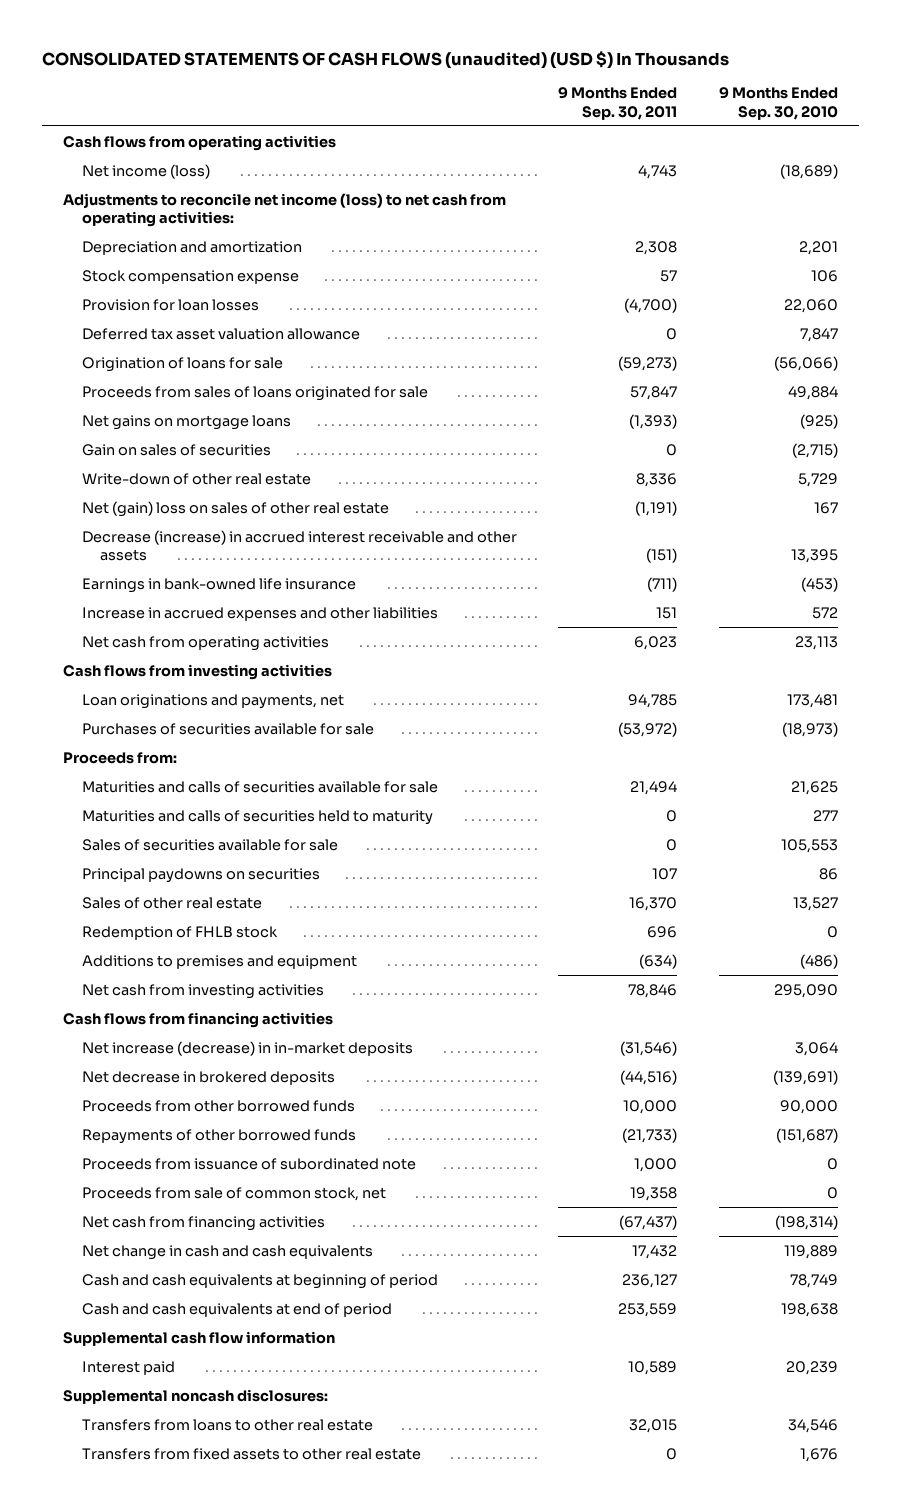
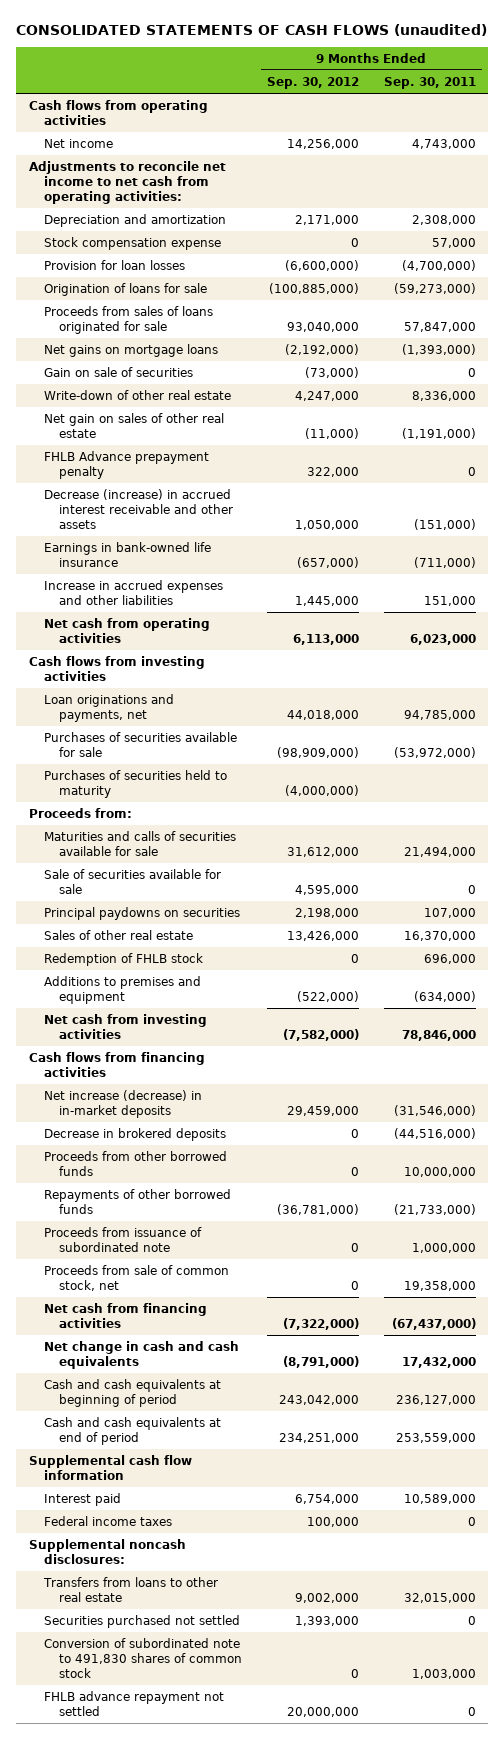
[42,50,730,69] CONSOLIDATED STATEMENTS OF CASH FLOWS (unaudited) (USD $) In Thousands -> [16,23,488,36] CONSOLIDATED STATEMENTS OF CASH FLOWS (unaudited)
[719,87,839,120] 9 Months Ended Sep. 30, 2010 -> none
none -> [266,76,359,89] Sep. 30, 2012
[81,327,360,340] Deferred tax asset valuation allowance -> none
[81,163,210,179] Net income (loss) -> [43,139,113,149] Net income
[638,164,678,179] 4,743 -> [411,139,476,150] 4,743,000
[63,192,507,227] Adjustments to reconcile net income (loss) to net cash from operating activities: -> [28,161,226,205] Adjustments to reconcile net income to net cash from operating activities:
[635,240,678,255] 2,308 -> [411,215,476,226] 2,308,000
[660,269,678,282] 57 -> [431,238,476,249] 57,000
[624,297,678,313] (4,700) -> [401,260,476,272] (4,700,000)
[618,355,678,371] (59,273) -> [393,283,476,295] (59,273,000)
[630,385,678,400] 57,847 -> [403,322,476,333] 57,847,000
[629,413,678,429] (1,393) -> [401,344,476,356] (1,393,000)
[81,443,271,456] Gain on sales of securities -> [43,367,193,378] Gain on sale of securities
[636,472,678,487] 8,336 -> [411,391,476,402] 8,336,000
[81,500,389,517] Net (gain) loss on sales of other real estate -> [43,413,224,439] Net gain on sales of other real estate
[635,500,678,516] (1,191) -> [401,428,476,440] (1,191,000)
none -> [43,451,209,480] FHLB Advance prepayment penalty
[646,547,678,563] (151) -> [413,519,476,531] (151,000)
[647,576,678,592] (711) -> [413,557,476,569] (711,000)
[656,606,678,619] 151 -> [423,596,476,607] 151,000
[634,635,678,650] 6,023 -> [409,634,476,646] 6,023,000
[628,693,678,708] 94,785 -> [403,710,476,721] 94,785,000
[618,721,678,737] (53,972) -> [393,747,476,759] (53,972,000)
none -> [43,770,227,799] Purchases of securities held to maturity
[81,809,433,825] Maturities and calls of securities held to maturity -> none
[630,780,678,795] 21,494 -> [403,847,476,858] 21,494,000
[81,838,338,851] Sales of securities available for sale -> [43,869,221,895] Sale of securities available for sale
[652,867,678,880] 107 -> [423,908,476,919] 107,000
[629,896,678,911] 16,370 -> [403,931,476,942] 16,370,000
[647,925,678,938] 696 -> [423,954,476,965] 696,000
[639,953,678,969] (634) -> [413,991,476,1003] (634,000)
[628,983,678,998] 78,846 -> [401,1030,476,1042] 78,846,000
[620,1040,678,1056] (31,546) -> [393,1105,476,1117] (31,546,000)
[81,1070,335,1085] Net decrease in brokered deposits -> [43,1128,226,1142] Decrease in brokered deposits
[620,1069,678,1085] (44,516) -> [393,1128,476,1140] (44,516,000)
[623,1099,678,1114] 10,000 -> [403,1167,476,1178] 10,000,000
[622,1127,678,1143] (21,733) -> [393,1204,476,1216] (21,733,000)
[634,1157,678,1172] 1,000 -> [411,1243,476,1254] 1,000,000
[630,1186,678,1201] 19,358 -> [403,1281,476,1292] 19,358,000
[619,1214,678,1230] (67,437) -> [391,1318,476,1331] (67,437,000)
[632,1244,678,1259] 17,432 -> [401,1357,476,1369] 17,432,000
[622,1273,678,1288] 236,127 -> [395,1395,476,1406] 236,127,000
[618,1302,678,1317] 253,559 -> [395,1433,476,1444] 253,559,000
[628,1360,678,1375] 10,589 -> [403,1494,476,1505] 10,589,000
none -> [43,1516,172,1527] Federal income taxes
[81,1447,421,1460] Transfers from fixed assets to other real estate -> none
[629,1418,678,1433] 32,015 -> [403,1593,476,1604] 32,015,000
none -> [43,1615,240,1629] Securities purchased not settled
none -> [43,1638,242,1679] Conversion of subordinated note to 491,830 shares of common stock
none -> [43,1691,224,1717] FHLB advance repayment not settled

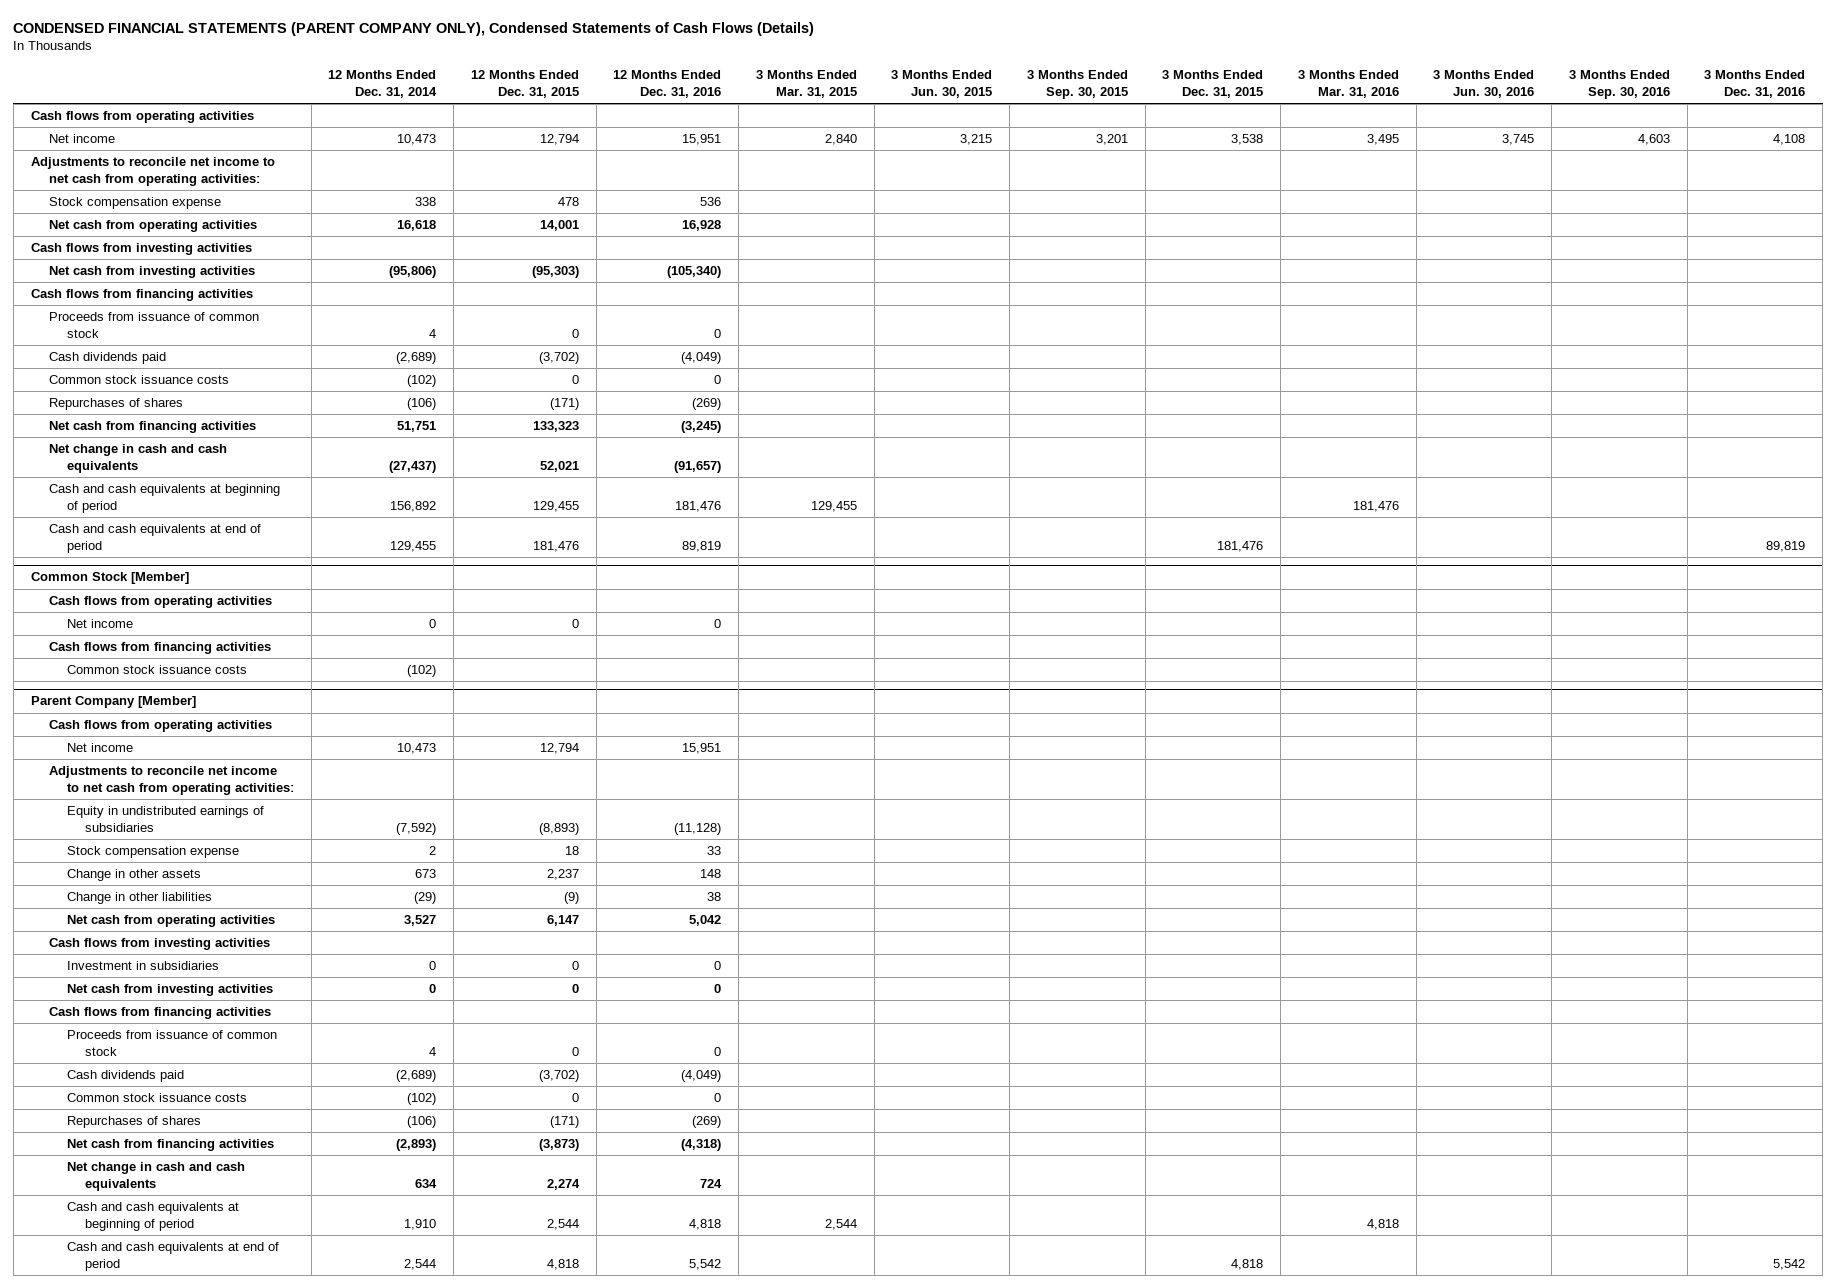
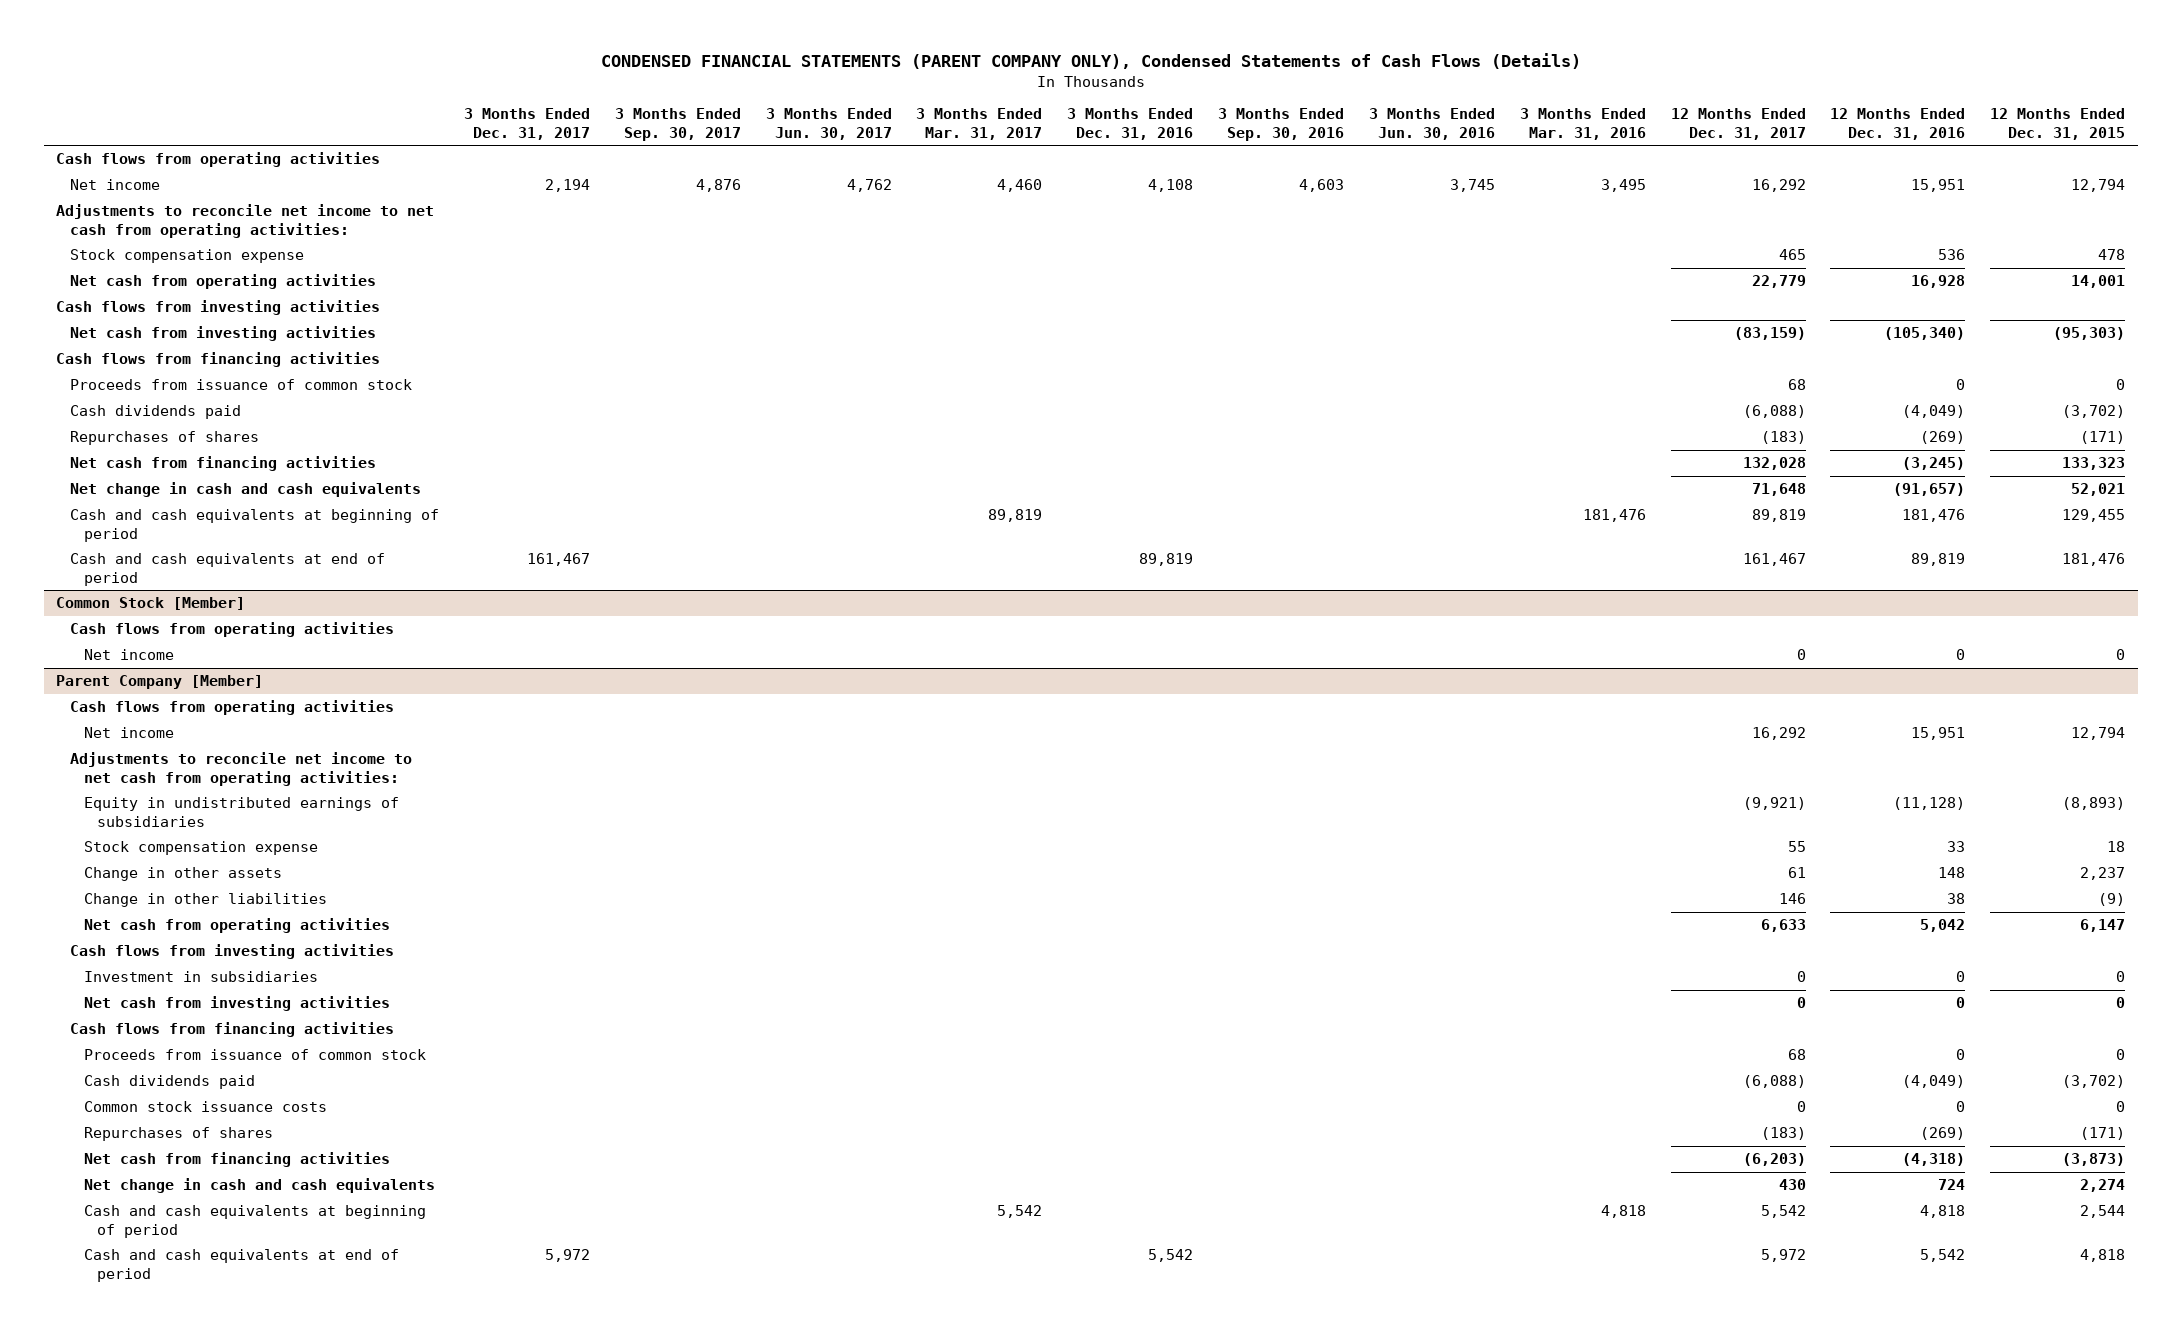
[328,70,438,98] 12 Months Ended Dec. 31, 2014 -> none
[755,70,857,98] 3 Months Ended Mar. 31, 2015 -> none
[891,70,993,98] 3 Months Ended Jun. 30, 2015 -> none
[1026,70,1128,99] 3 Months Ended Sep. 30, 2015 -> none
[1162,70,1264,98] 3 Months Ended Dec. 31, 2015 -> none
none -> [463,108,590,140] 3 Months Ended Dec. 31, 2017
none -> [614,108,741,141] 3 Months Ended Sep. 30, 2017
none -> [765,108,892,140] 3 Months Ended Jun. 30, 2017
none -> [916,108,1043,140] 3 Months Ended Mar. 31, 2017
none -> [1670,108,1806,140] 12 Months Ended Dec. 31, 2017
[48,375,229,385] Common stock issuance costs -> none
[48,642,271,655] Cash flows from financing activities -> none
[66,665,247,675] Common stock issuance costs -> none

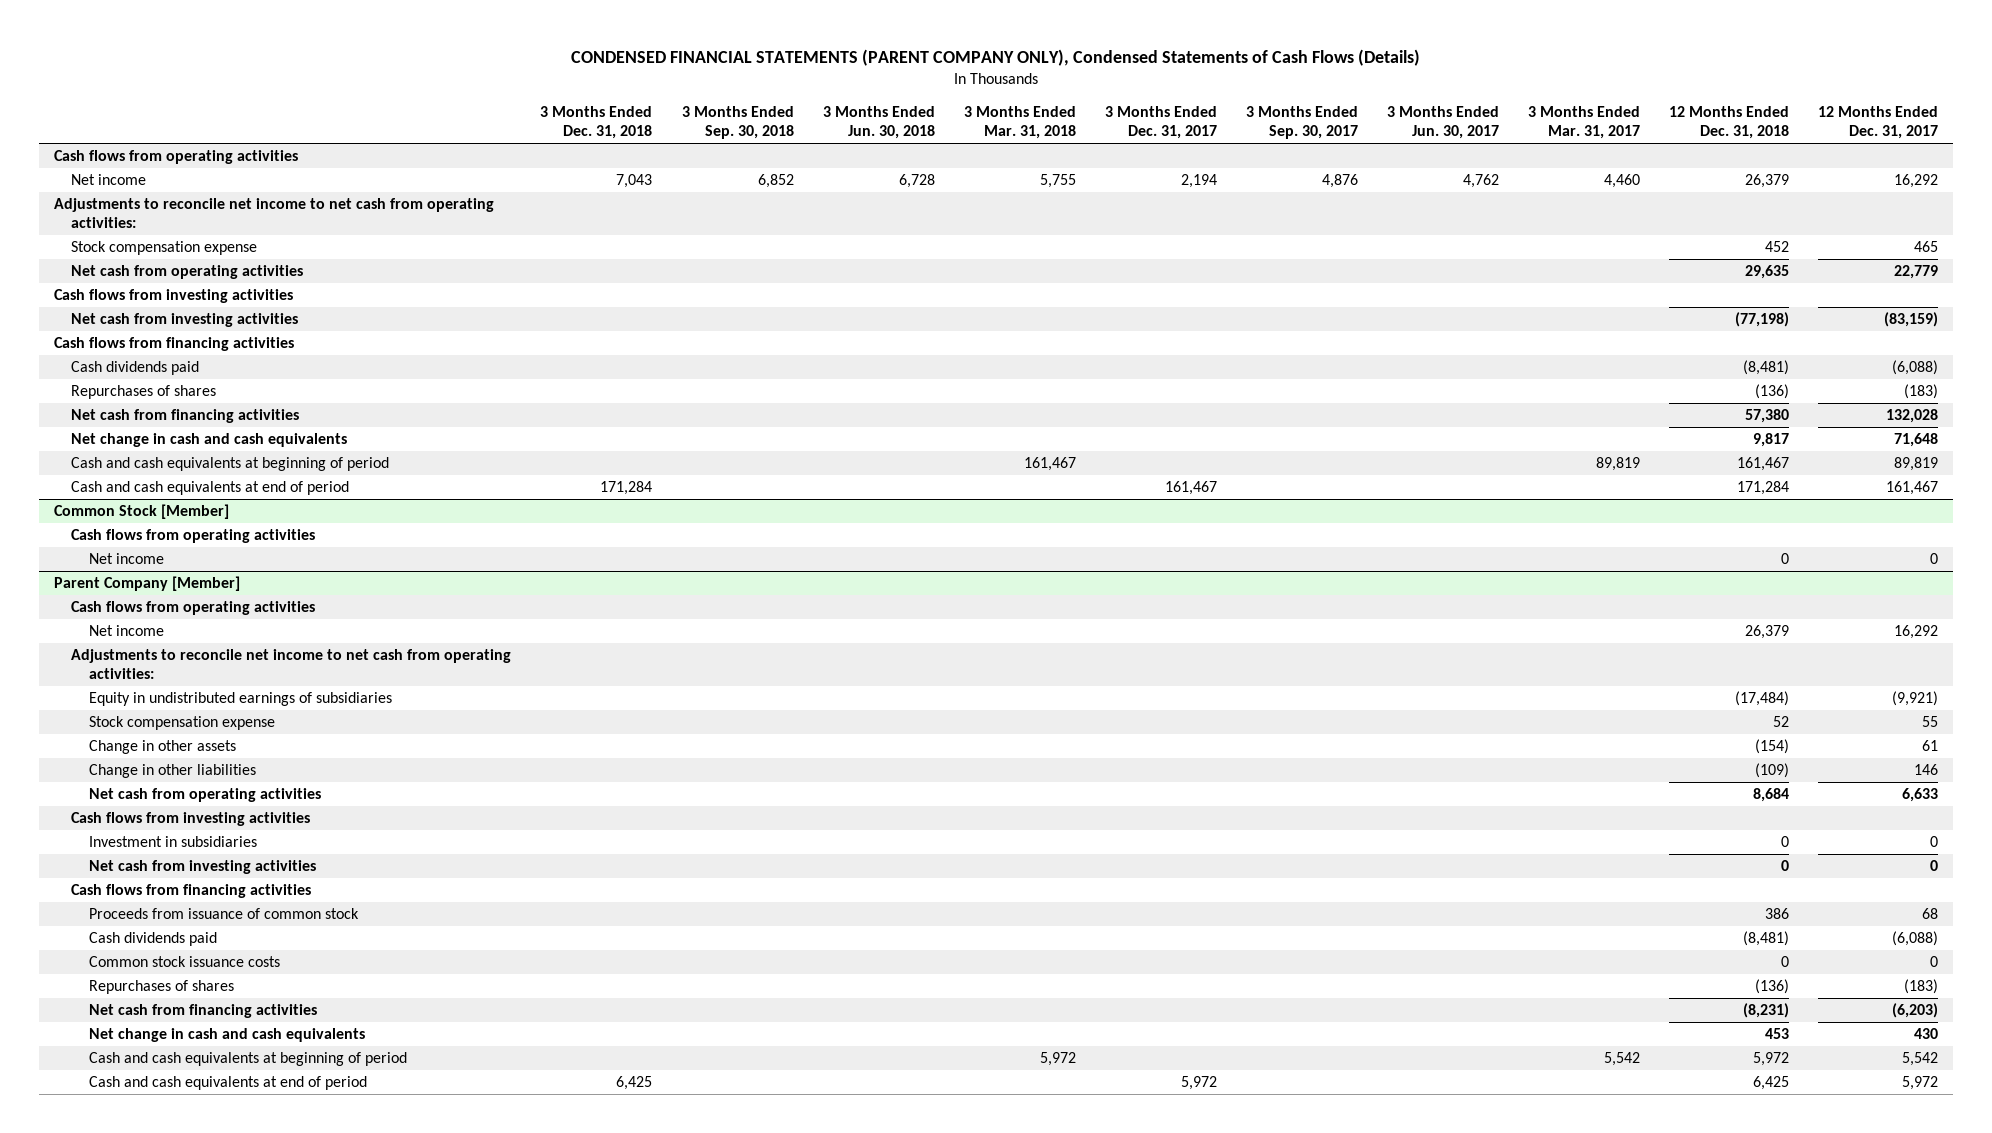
[1067,108,1194,140] 3 Months Ended Dec. 31, 2016 -> none
[1218,108,1345,141] 3 Months Ended Sep. 30, 2016 -> none
[1368,108,1495,140] 3 Months Ended Jun. 30, 2016 -> none
[1519,108,1646,140] 3 Months Ended Mar. 31, 2016 -> none
[1830,108,1966,140] 12 Months Ended Dec. 31, 2016 -> none
[1990,108,2126,140] 12 Months Ended Dec. 31, 2015 -> none
none -> [540,105,653,139] 3 Months Ended Dec. 31, 2018
none -> [681,105,794,139] 3 Months Ended Sep. 30, 2018
none -> [822,105,935,139] 3 Months Ended Jun. 30, 2018
none -> [963,105,1076,139] 3 Months Ended Mar. 31, 2018
none -> [1669,105,1790,139] 12 Months Ended Dec. 31, 2018
[70,379,413,391] Proceeds from issuance of common stock -> none

